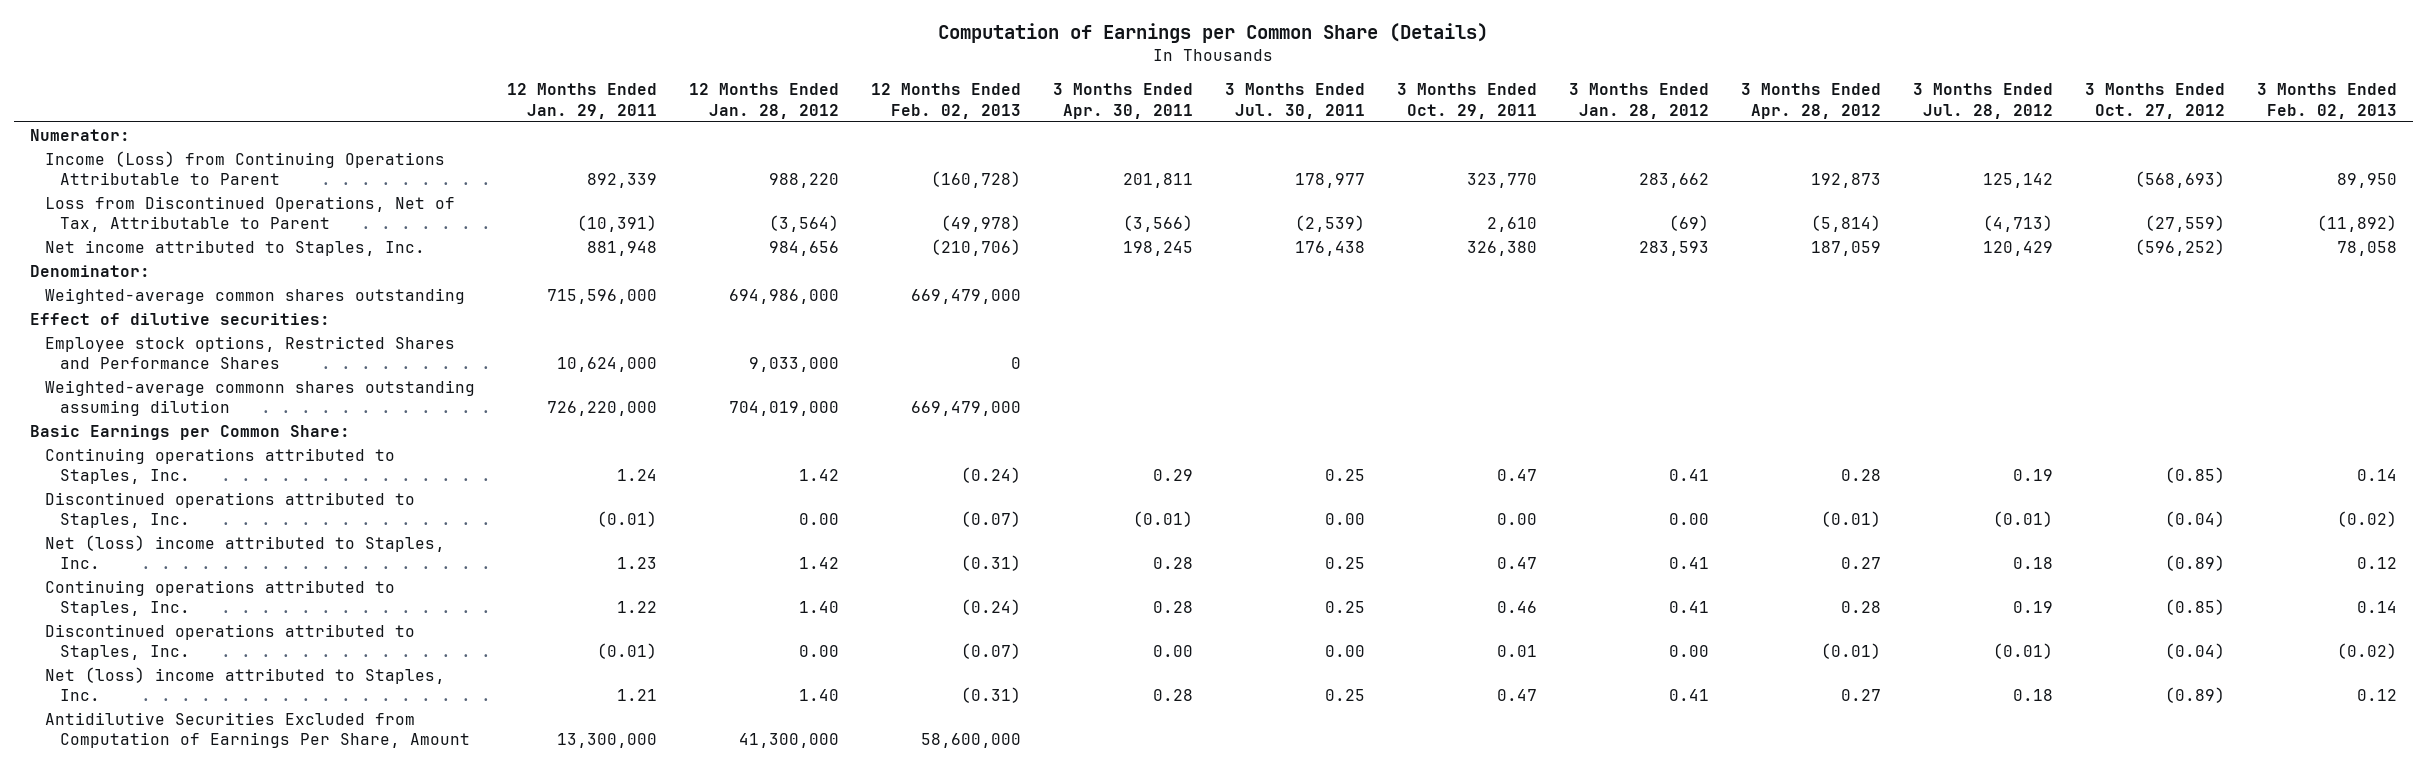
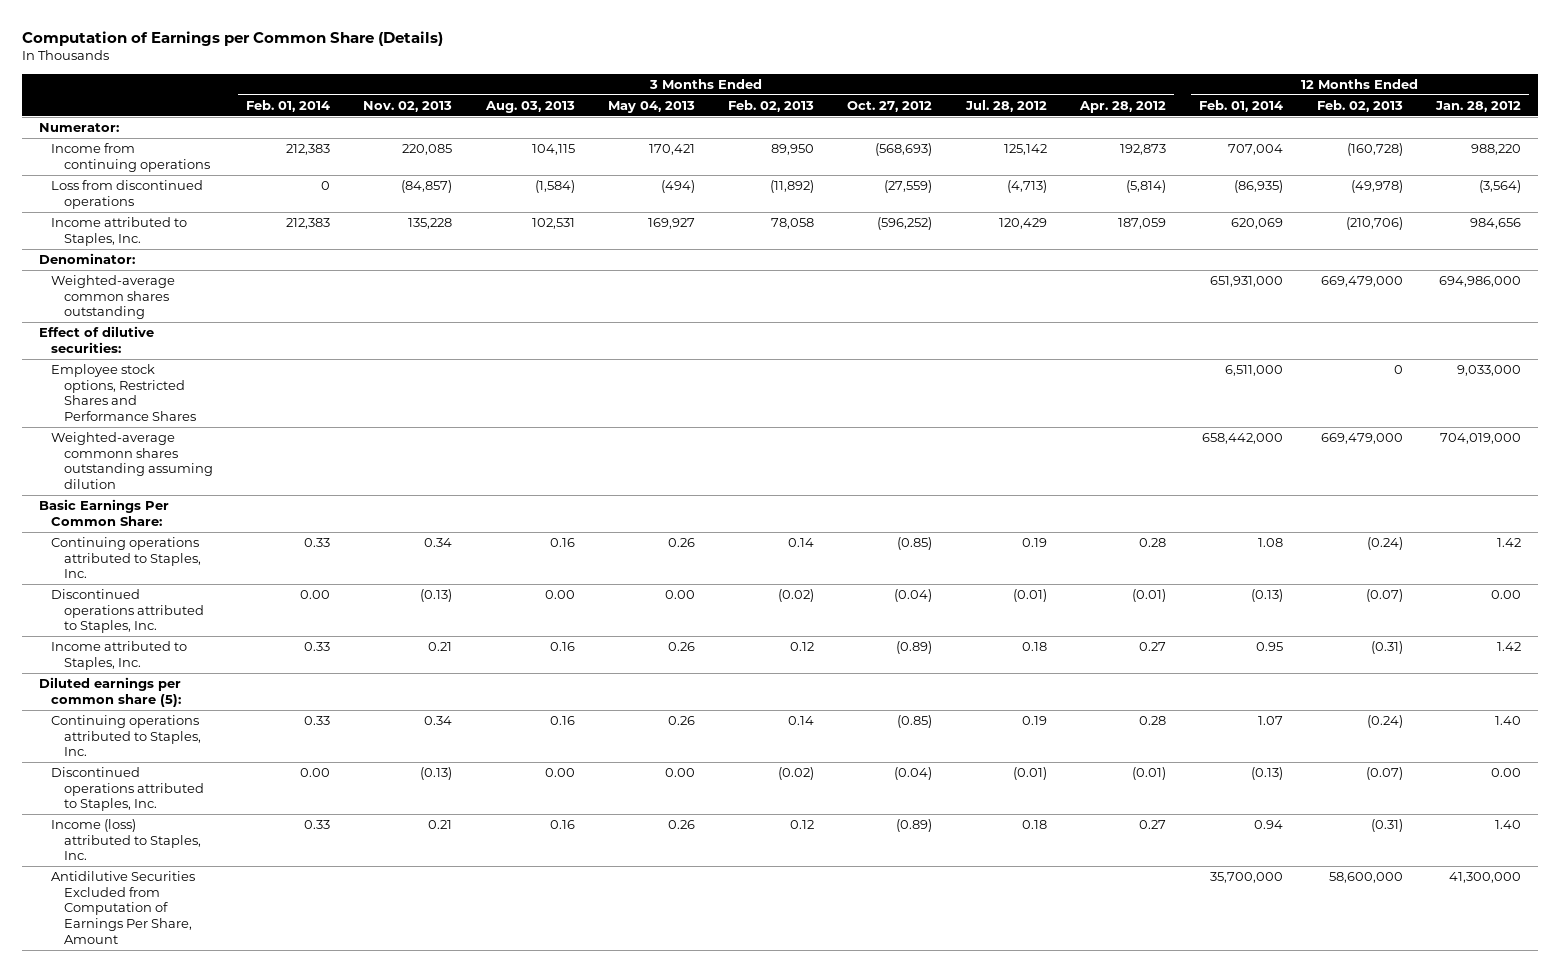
[506,83,657,119] 12 Months Ended Jan. 29, 2011 -> none
[1052,83,1193,119] 3 Months Ended Apr. 30, 2011 -> none
[1224,83,1365,119] 3 Months Ended Jul. 30, 2011 -> none
[1396,83,1537,119] 3 Months Ended Oct. 29, 2011 -> none
[1568,83,1709,119] 3 Months Ended Jan. 28, 2012 -> none
none -> [245,99,330,112] Feb. 01, 2014
none -> [363,100,453,112] Nov. 02, 2013
none -> [484,100,575,113] Aug. 03, 2013
none -> [607,100,695,113] May 04, 2013
none -> [1199,99,1284,112] Feb. 01, 2014
[44,151,445,186] Income (Loss) from Continuing Operations Attributable to Parent -> [51,143,210,172] Income from continuing operations
[44,196,455,233] Loss from Discontinued Operations, Net of Tax, Attributable to Parent -> [51,180,204,209] Loss from discontinued operations
[44,240,425,257] Net income attributed to Staples, Inc. -> [51,217,188,246] Income attributed to Staples, Inc.
[29,425,350,441] Basic Earnings per Common Share: -> [38,499,169,526] Basic Earnings Per Common Share:
[44,535,445,570] Net (loss) income attributed to Staples, Inc. -> [51,641,188,670] Income attributed to Staples, Inc.
none -> [38,677,182,707] Diluted earnings per common share (5):
[44,667,445,702] Net (loss) income attributed to Staples, Inc. -> [51,819,201,861] Income (loss) attributed to Staples, Inc.

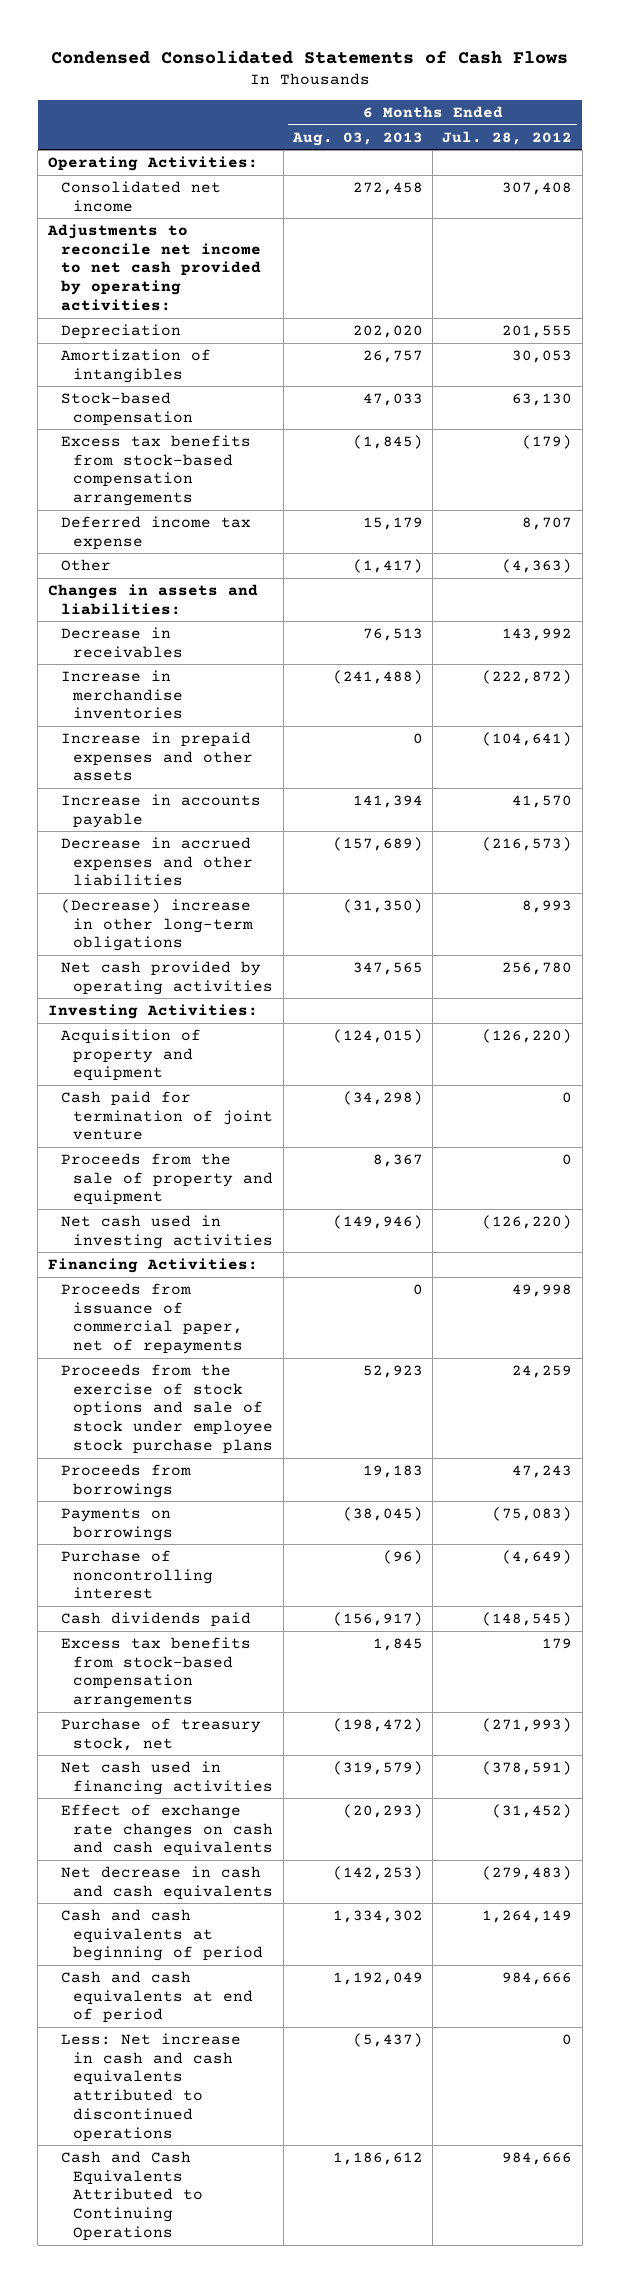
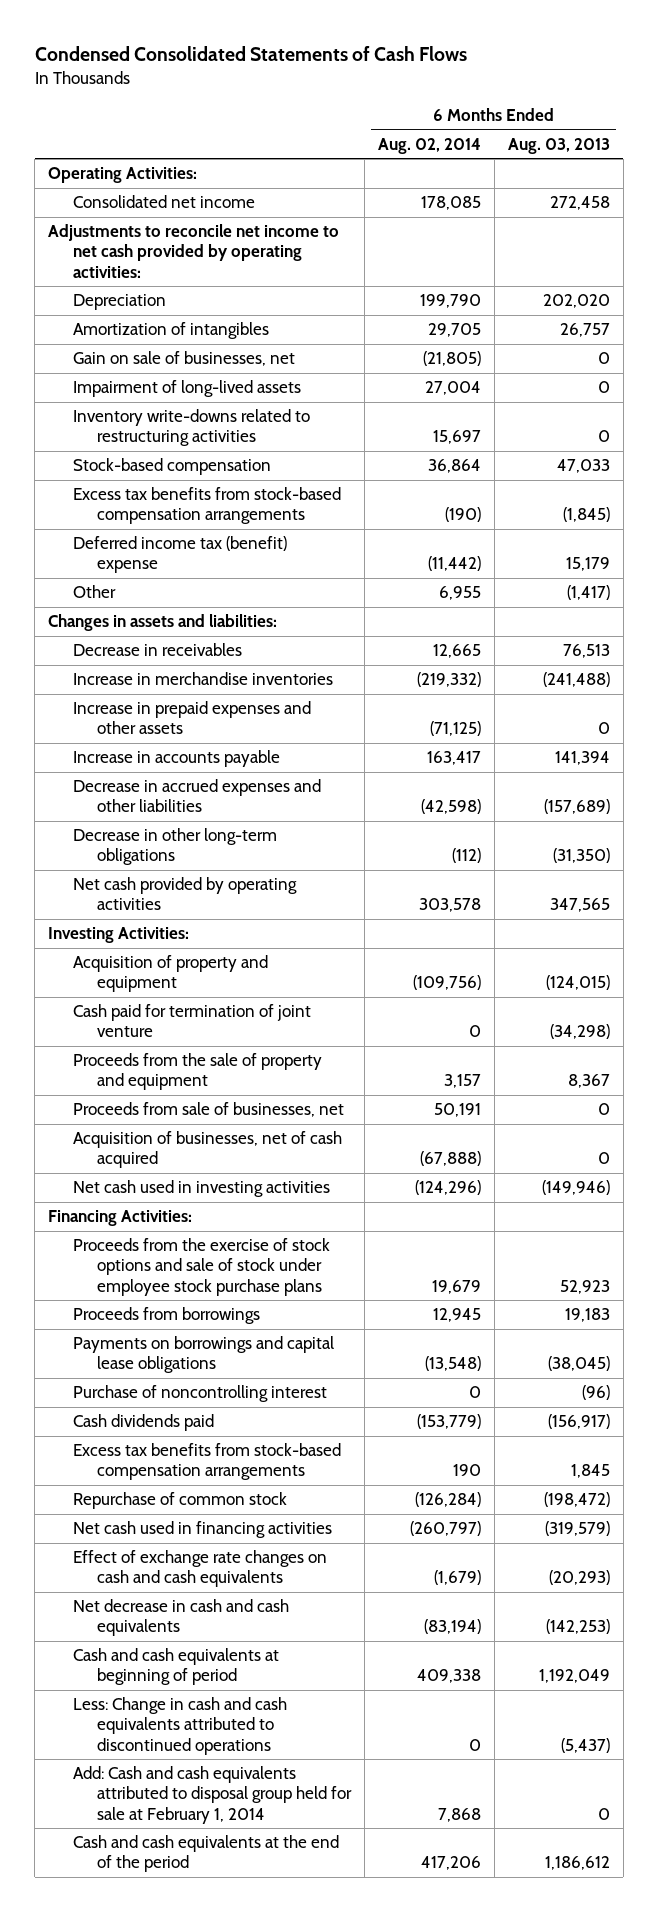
[442,130,573,145] Jul. 28, 2012 -> none
none -> [377,137,481,154] Aug. 02, 2014
none -> [72,351,295,367] Gain on sale of businesses, net
none -> [72,380,301,398] Impairment of long-lived assets
none -> [72,409,310,447] Inventory write-downs related to restructuring activities
[60,515,251,550] Deferred income tax expense -> [72,536,287,574] Deferred income tax (benefit) expense
[60,898,254,952] (Decrease) increase in other long-term obligations -> [72,828,277,866] Decrease in other long-term obligations
none -> [72,1102,344,1118] Proceeds from sale of businesses, net
none -> [72,1131,342,1169] Acquisition of businesses, net of cash acquired
[60,1282,244,1355] Proceeds from issuance of commercial paper, net of repayments -> none
[60,1507,174,1541] Payments on borrowings -> [72,1336,334,1374] Payments on borrowings and capital lease obligations
[60,1717,261,1751] Purchase of treasury stock, net -> [72,1492,287,1510] Repurchase of common stock
[60,1970,254,2024] Cash and cash equivalents at end of period -> none
[332,1909,423,1923] 1,334,302 -> [538,1669,610,1684] 1,192,049
[60,2032,241,2142] Less: Net increase in cash and cash equivalents attributed to discontinued operations -> [72,1697,287,1755] Less: Change in cash and cash equivalents attributed to discontinued operations
none -> [72,1766,352,1824] Add: Cash and cash equivalents attributed to disposal group held for sale at February 1, 2014
[60,2150,204,2241] Cash and Cash Equivalents Attributed to Continuing Operations -> [72,1835,339,1873] Cash and cash equivalents at the end of the period

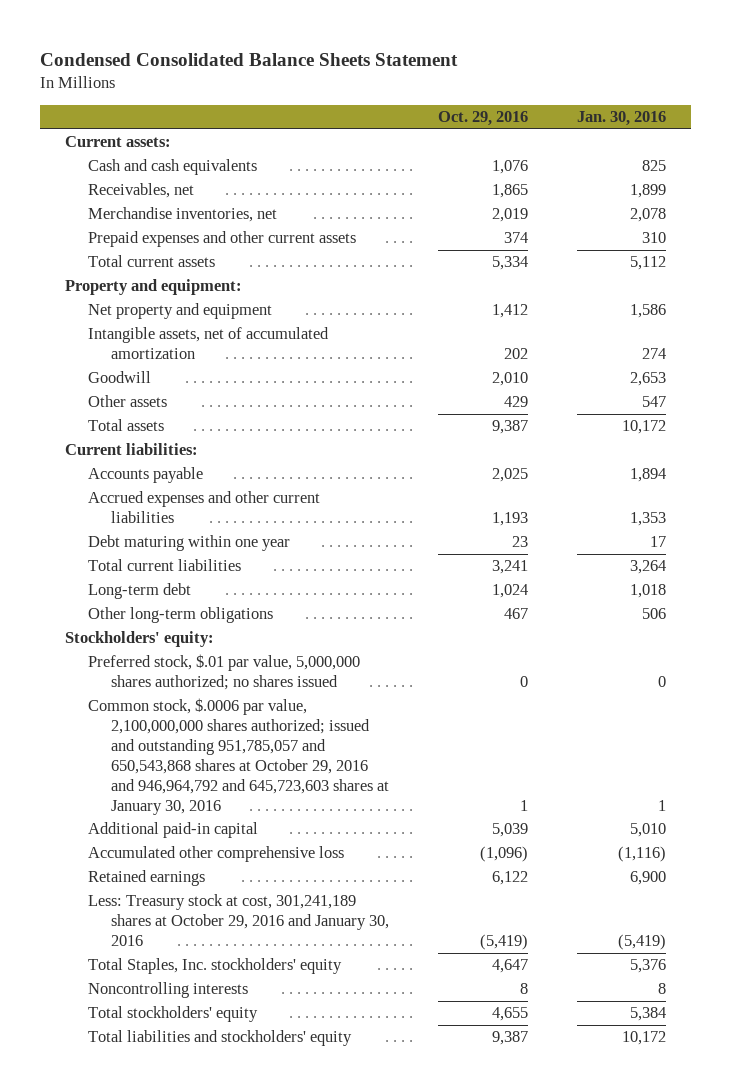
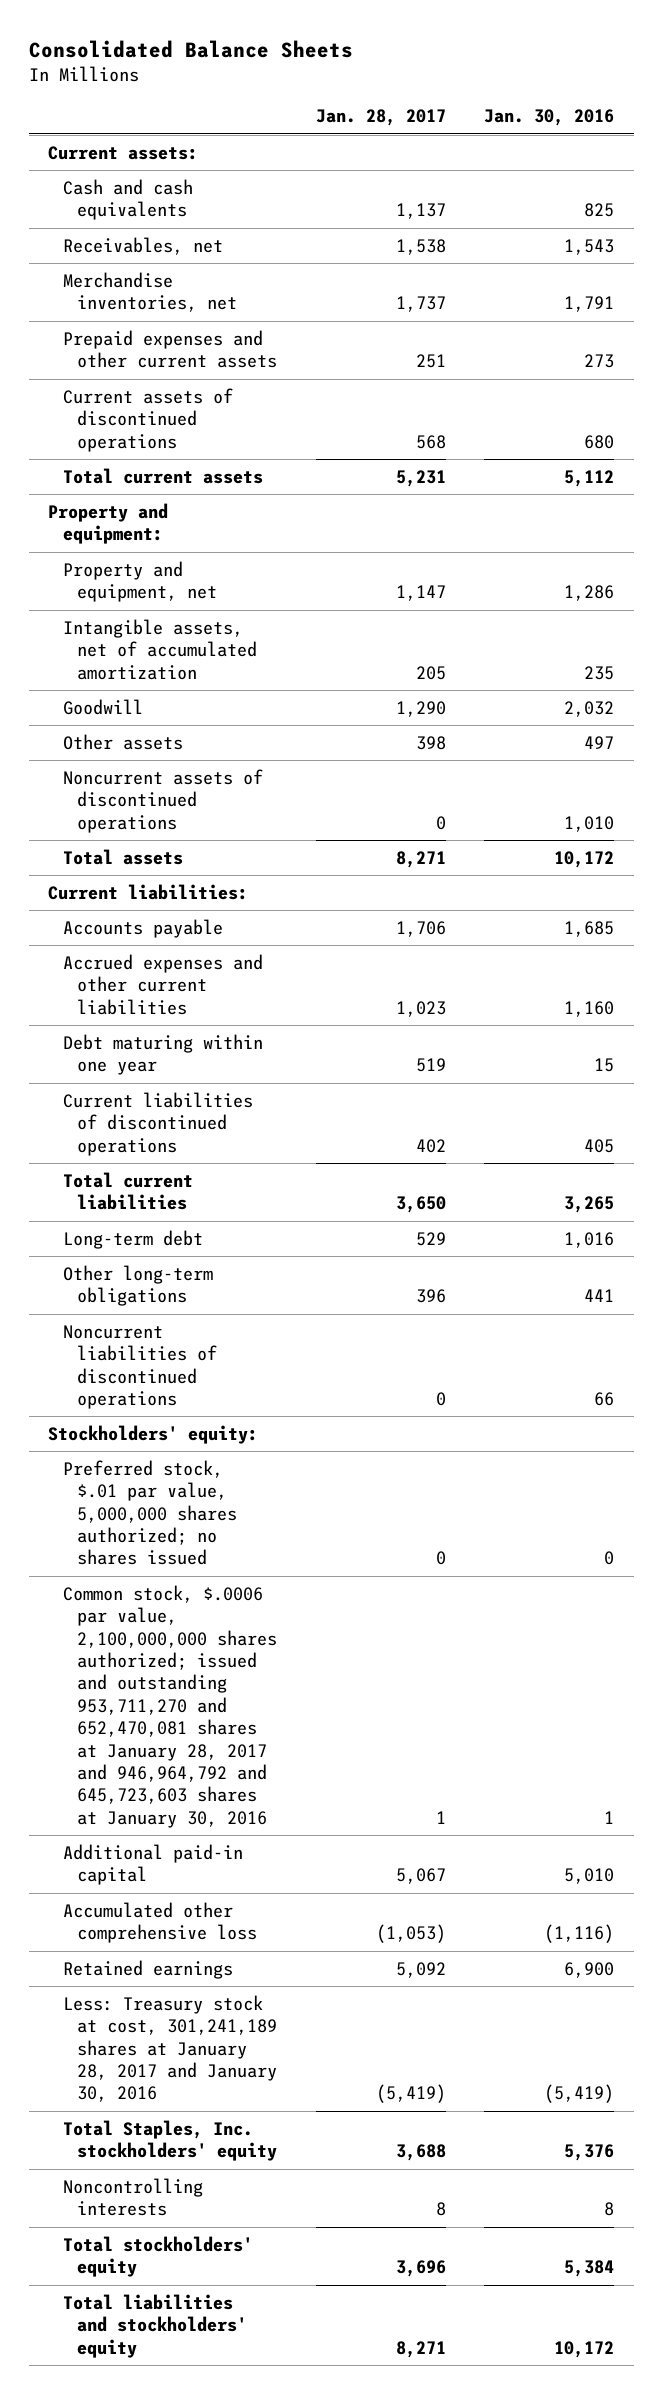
[40,52,459,66] Condensed Consolidated Balance Sheets Statement -> [28,39,353,58] Consolidated Balance Sheets
[437,111,528,127] Oct. 29, 2016 -> none
none -> [315,109,446,127] Jan. 28, 2017
[630,184,667,199] 1,899 -> [564,238,615,255] 1,543
[630,208,667,223] 2,078 -> [564,296,615,313] 1,791
[642,232,667,244] 310 -> [584,354,615,369] 273
none -> [62,387,233,452] Current assets of discontinued operations
[87,303,272,320] Net property and equipment -> [62,560,218,603] Property and equipment, net
[630,304,667,319] 1,586 -> [564,585,615,602] 1,286
[642,348,667,360] 274 -> [584,665,615,680] 235
[630,372,667,387] 2,653 -> [564,700,615,717] 2,032
[642,396,667,408] 547 -> [584,735,615,749] 497
none -> [62,768,263,833] Noncurrent assets of discontinued operations
[630,468,667,483] 1,894 -> [564,920,615,937] 1,685
[630,512,667,527] 1,353 -> [564,1000,615,1017] 1,160
[650,536,667,548] 17 -> [594,1058,615,1073] 15
none -> [62,1091,253,1156] Current liabilities of discontinued operations
[630,560,667,575] 3,264 -> [564,1196,615,1214] 3,265
[630,584,667,599] 1,018 -> [564,1231,615,1248] 1,016
[642,608,667,620] 506 -> [584,1289,615,1303] 441
none -> [62,1324,218,1410] Noncurrent liabilities of discontinued operations
[87,698,389,815] Common stock, $.0006 par value, 2,100,000,000 shares authorized; issued and outstanding 951,785,057 and 650,543,868 shares at October 29, 2016 and 946,964,792 and 645,723,603 shares at January 30, 2016 -> [62,1584,278,1828] Common stock, $.0006 par value, 2,100,000,000 shares authorized; issued and outstanding 953,711,270 and 652,470,081 shares at January 28, 2017 and 946,964,792 and 645,723,603 shares at January 30, 2016
[87,894,389,947] Less: Treasury stock at cost, 301,241,189 shares at October 29, 2016 and January 30, 2016 -> [62,1994,278,2103] Less: Treasury stock at cost, 301,241,189 shares at January 28, 2017 and January 30, 2016

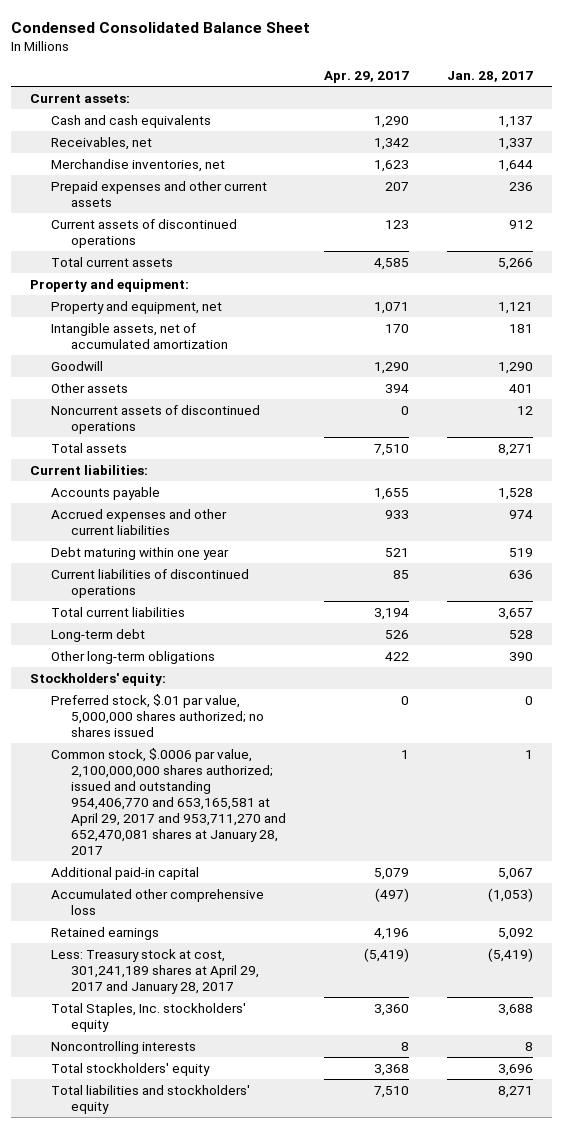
[28,39,353,58] Consolidated Balance Sheets -> [11,21,311,33] Condensed Consolidated Balance Sheet
[484,109,615,127] Jan. 30, 2016 -> none
none -> [323,71,409,84] Apr. 29, 2017
[395,238,446,255] 1,538 -> [497,137,533,150] 1,337
[395,296,446,313] 1,737 -> [497,159,533,172] 1,644
[415,354,446,369] 251 -> [508,181,533,191] 236
[415,434,446,449] 568 -> [508,219,533,229] 912
[395,469,446,487] 5,231 -> [497,257,533,270] 5,266
[395,585,446,602] 1,147 -> [497,301,533,314] 1,121
[415,665,446,680] 205 -> [508,323,533,333] 181
[415,735,446,750] 398 -> [508,383,533,393] 401
[435,815,446,830] 0 -> [516,405,533,415] 12
[395,920,446,937] 1,706 -> [497,487,533,500] 1,528
[395,1000,446,1017] 1,023 -> [508,509,533,519] 974
[62,1324,218,1410] Noncurrent liabilities of discontinued operations -> none
[415,1138,446,1153] 402 -> [508,569,533,579] 636
[395,1196,446,1214] 3,650 -> [497,607,533,620] 3,657
[415,1231,446,1246] 529 -> [508,629,533,639] 528
[415,1289,446,1304] 396 -> [508,651,533,661] 390
[62,1584,278,1828] Common stock, $.0006 par value, 2,100,000,000 shares authorized; issued and outstanding 953,711,270 and 652,470,081 shares at January 28, 2017 and 946,964,792 and 645,723,603 shares at January 30, 2016 -> [50,747,286,856] Common stock, $.0006 par value, 2,100,000,000 shares authorized; issued and outstanding 954,406,770 and 653,165,581 at April 29, 2017 and 953,711,270 and 652,470,081 shares at January 28, 2017
[62,1994,278,2103] Less: Treasury stock at cost, 301,241,189 shares at January 28, 2017 and January 30, 2016 -> [50,948,259,994] Less: Treasury stock at cost, 301,241,189 shares at April 29, 2017 and January 28, 2017

